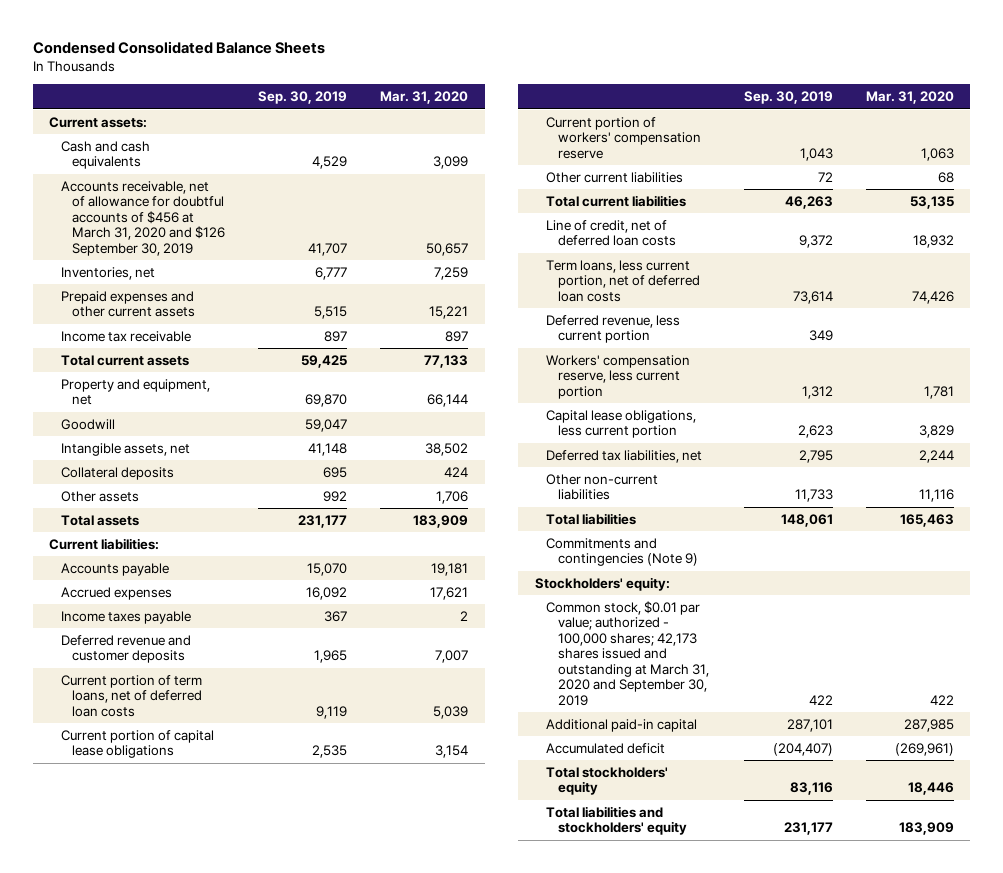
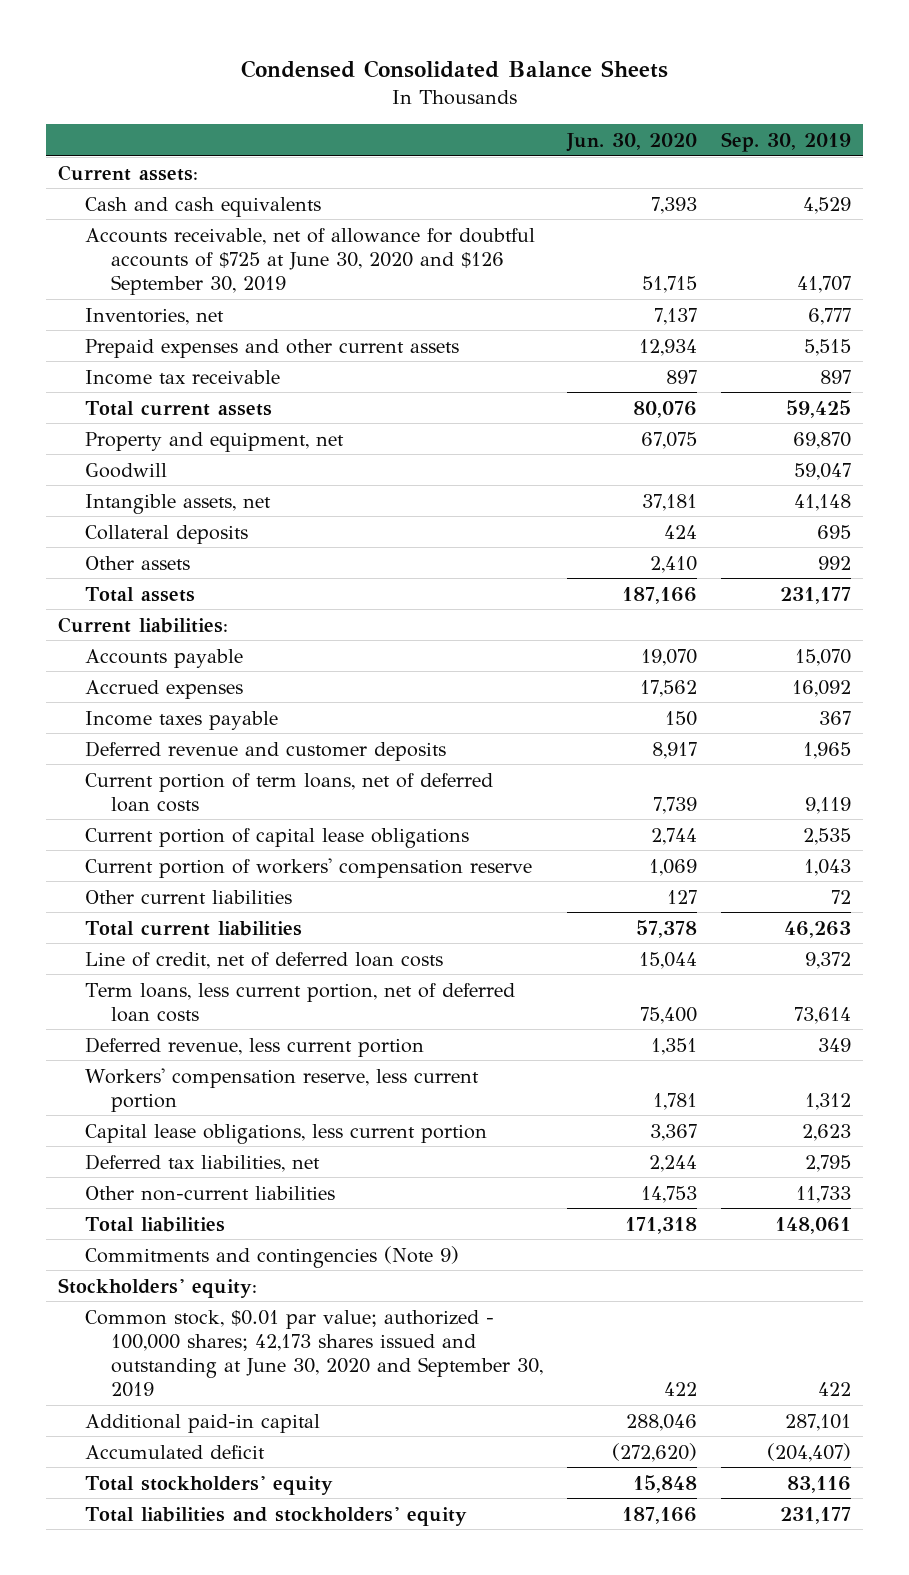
[380,91,469,105] Mar. 31, 2020 -> none
none -> [566,132,698,152] Jun. 30, 2020
[60,180,226,256] Accounts receivable, net of allowance for doubtful accounts of $456 at March 31, 2020 and $126 September 30, 2019 -> [84,227,535,295] Accounts receivable, net of allowance for doubtful accounts of $725 at June 30, 2020 and $126 September 30, 2019
[546,600,709,706] Common stock, $0.01 par value; authorized - 100,000 shares; 42,173 shares issued and outstanding at March 31, 2020 and September 30, 2019 -> [84,1309,544,1397] Common stock, $0.01 par value; authorized - 100,000 shares; 42,173 shares issued and outstanding at June 30, 2020 and September 30, 2019

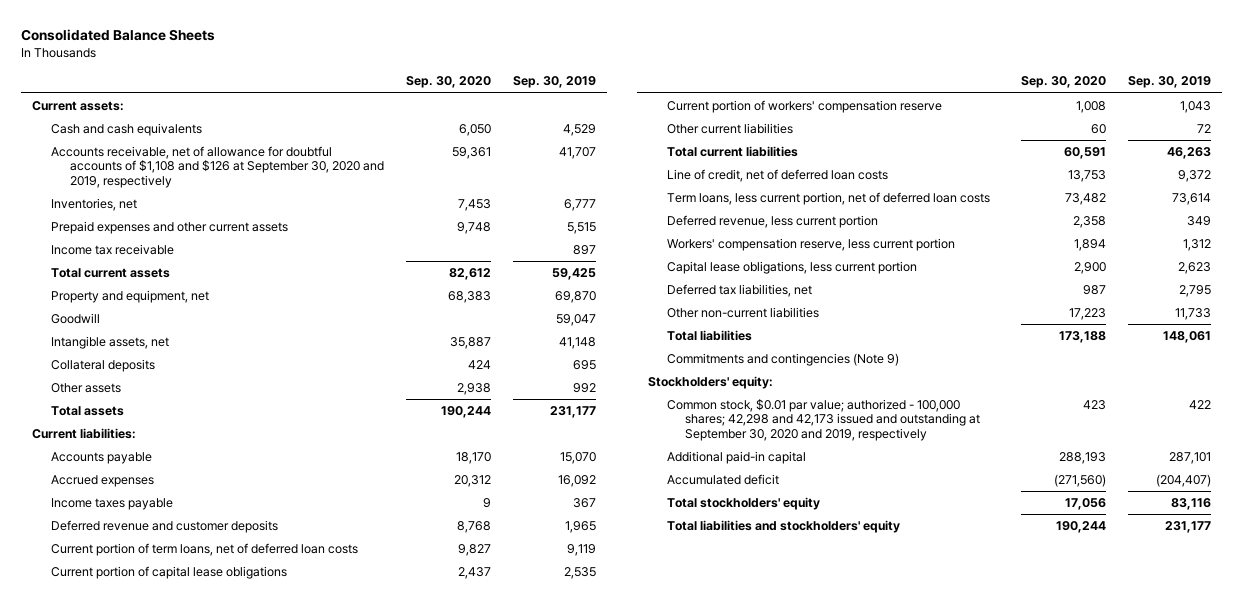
[240,60,668,79] Condensed Consolidated Balance Sheets -> [21,29,216,42] Consolidated Balance Sheets
[566,132,698,152] Jun. 30, 2020 -> none
none -> [405,76,491,89] Sep. 30, 2020
[84,227,535,295] Accounts receivable, net of allowance for doubtful accounts of $725 at June 30, 2020 and $126 September 30, 2019 -> [50,146,384,188] Accounts receivable, net of allowance for doubtful accounts of $1,108 and $126 at September 30, 2020 and 2019, respectively
[84,1309,544,1397] Common stock, $0.01 par value; authorized - 100,000 shares; 42,173 shares issued and outstanding at June 30, 2020 and September 30, 2019 -> [666,399,981,441] Common stock, $0.01 par value; authorized - 100,000 shares; 42,298 and 42,173 issued and outstanding at September 30, 2020 and 2019, respectively

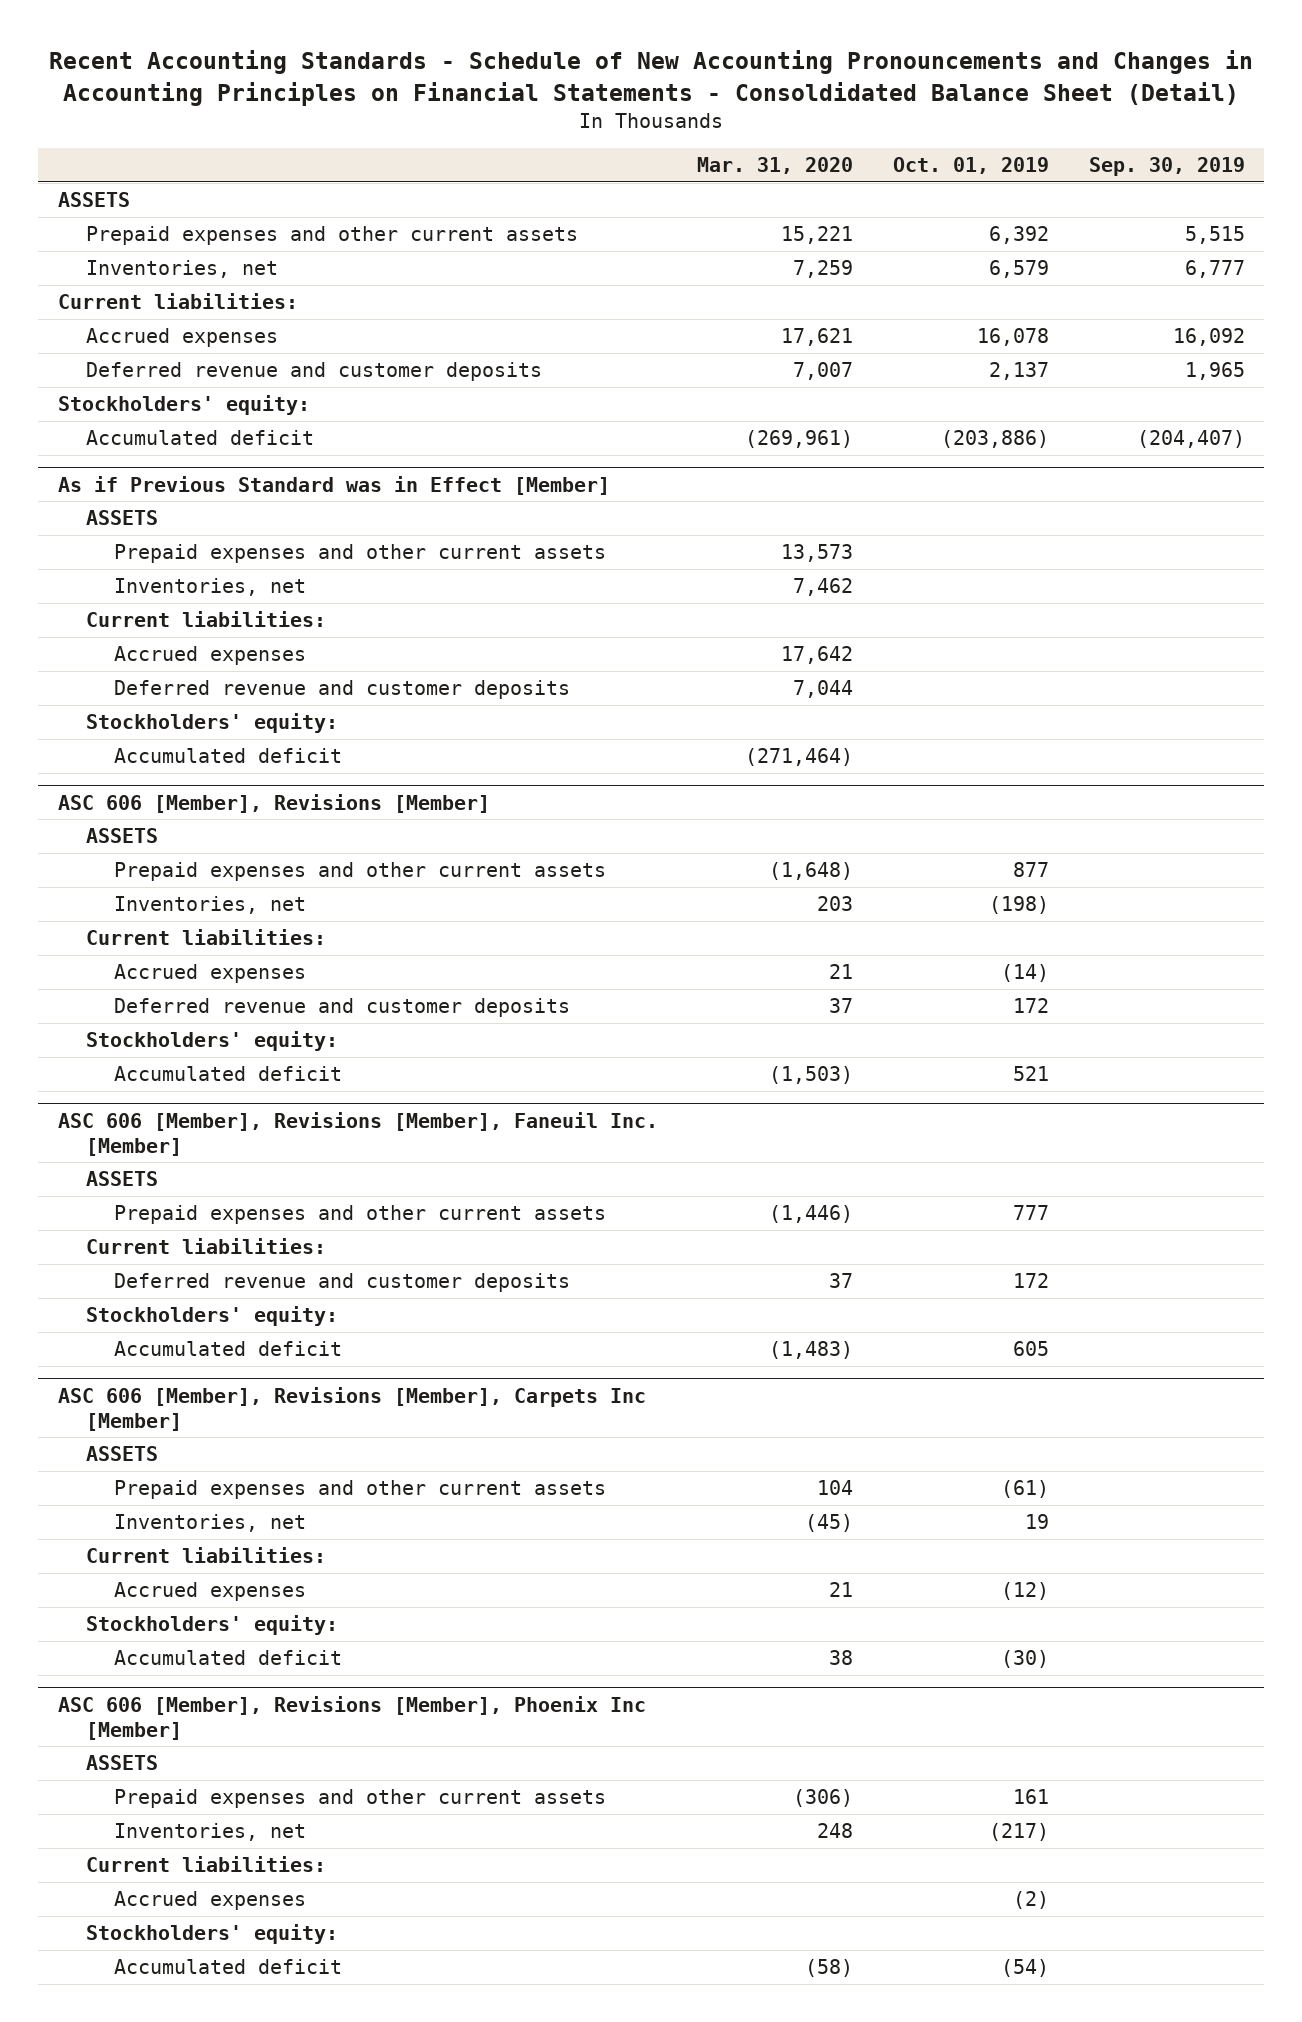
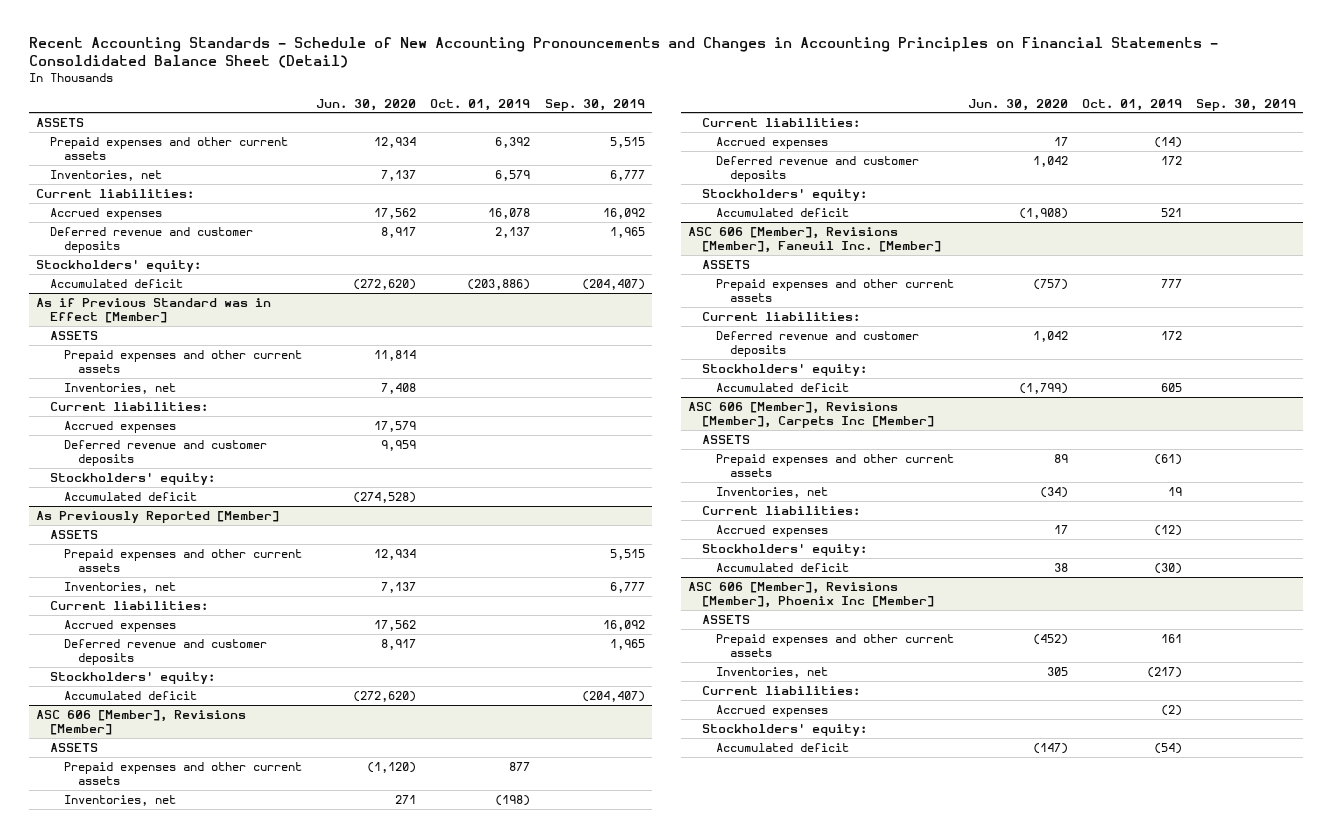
[697,157,854,175] Mar. 31, 2020 -> none
none -> [316,98,417,111] Jun. 30, 2020
none -> [36,510,280,523] As Previously Reported [Member]
none -> [50,529,99,539] ASSETS
none -> [64,548,303,573] Prepaid expenses and other current assets
none -> [64,581,177,593] Inventories, net
none -> [50,600,209,610] Current liabilities:
none -> [64,619,177,632] Accrued expenses
none -> [64,638,268,666] Deferred revenue and customer deposits
none -> [50,670,216,684] Stockholders' equity:
none -> [64,690,198,700] Accumulated deficit

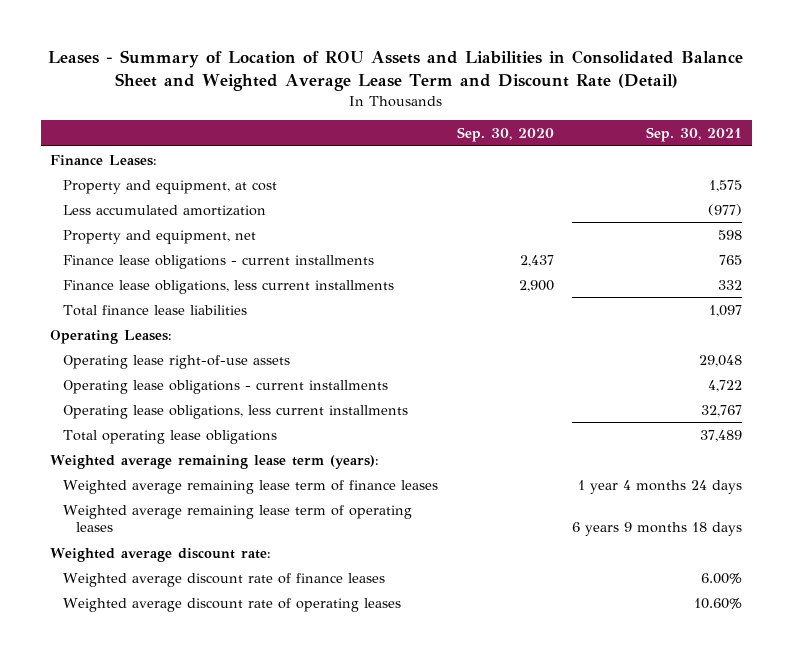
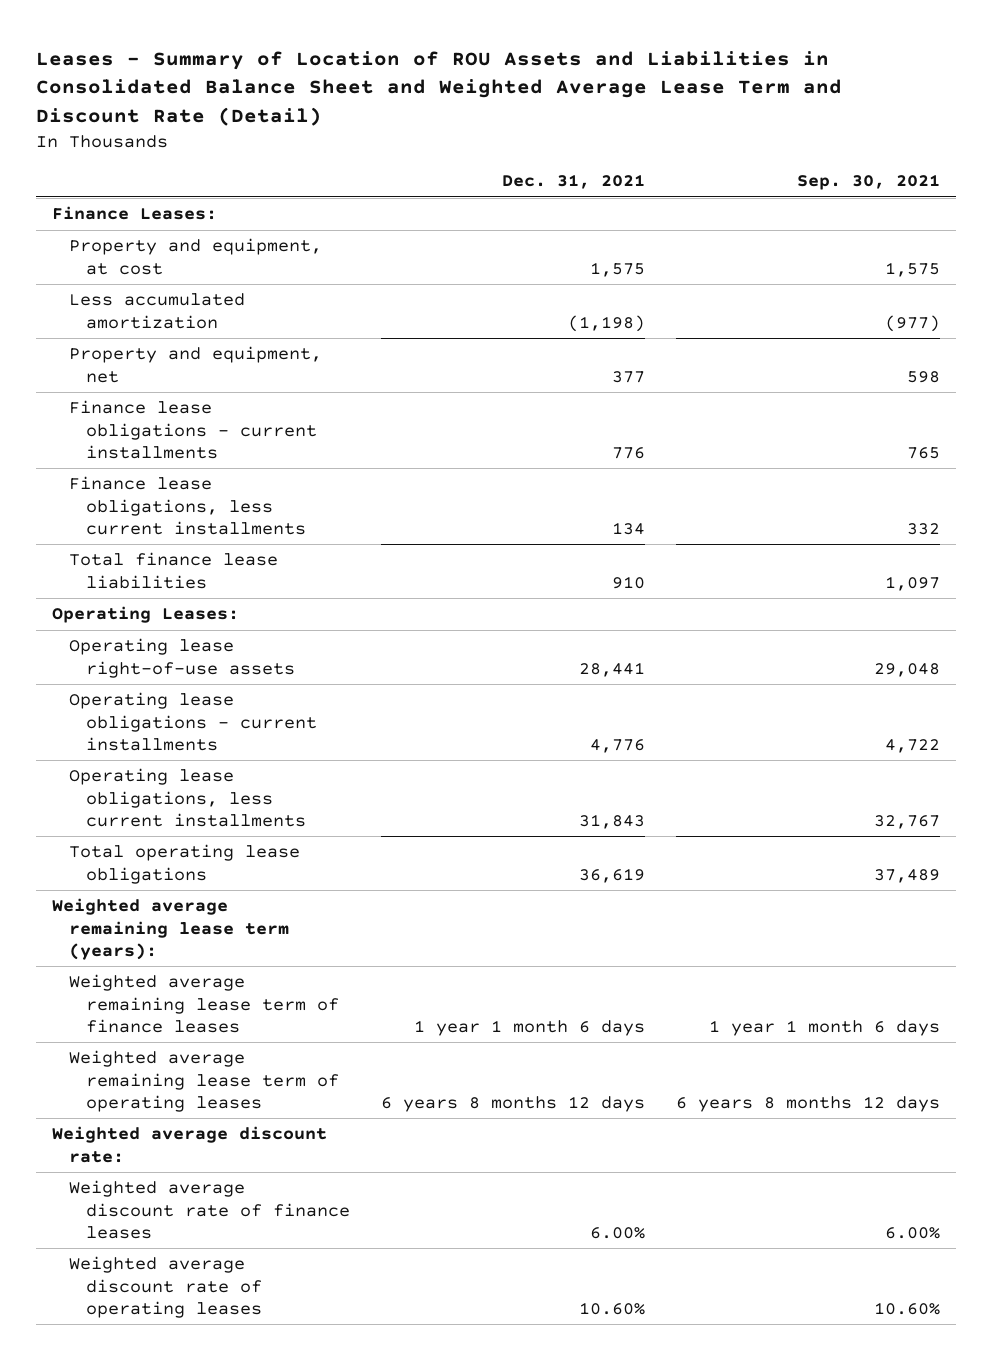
[456,127,554,143] Sep. 30, 2020 -> none
none -> [502,174,646,190] Dec. 31, 2021
[578,479,743,494] 1 year 4 months 24 days -> [709,1020,941,1037] 1 year 1 month 6 days
[572,522,743,537] 6 years 9 months 18 days -> [676,1096,941,1113] 6 years 8 months 12 days

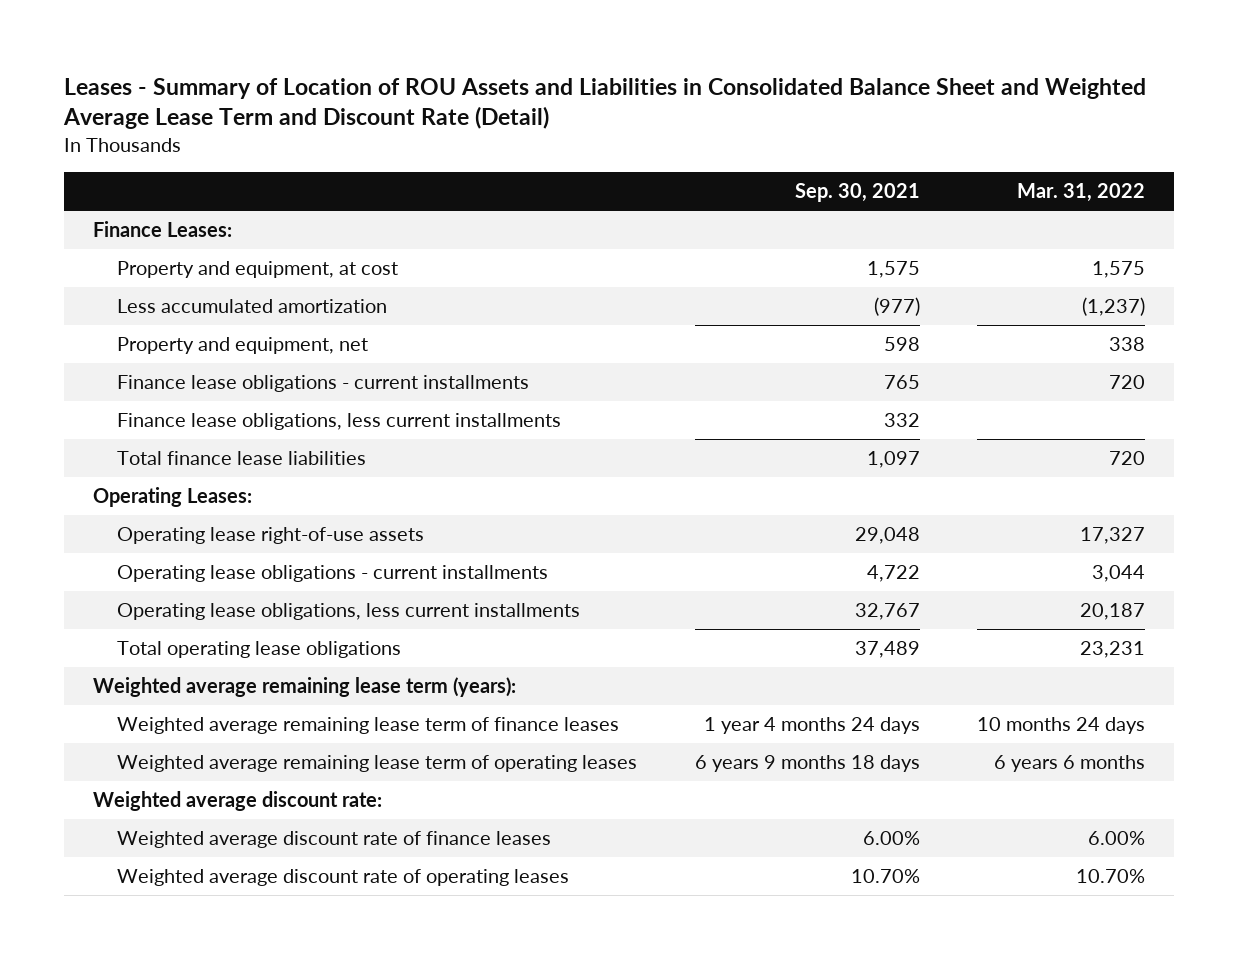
[502,174,646,190] Dec. 31, 2021 -> none
none -> [1016,183,1145,203] Mar. 31, 2022
[709,1020,941,1037] 1 year 1 month 6 days -> [703,717,920,735] 1 year 4 months 24 days
[676,1096,941,1113] 6 years 8 months 12 days -> [694,755,920,773] 6 years 9 months 18 days
[874,1302,941,1316] 10.60% -> [850,869,920,884] 10.70%

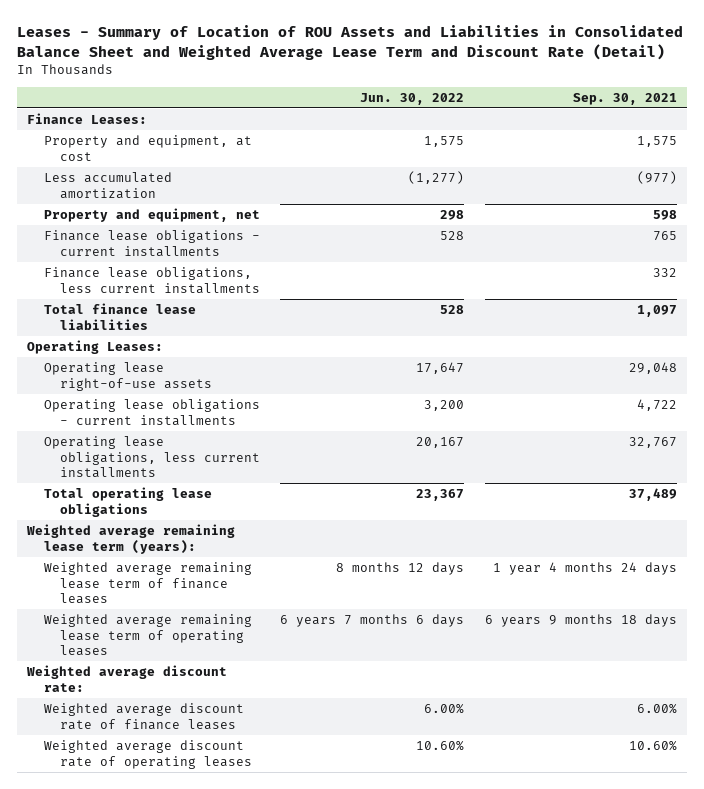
[1016,183,1145,203] Mar. 31, 2022 -> none
none -> [360,92,465,105] Jun. 30, 2022
[850,869,920,884] 10.70% -> [628,739,677,751] 10.60%

